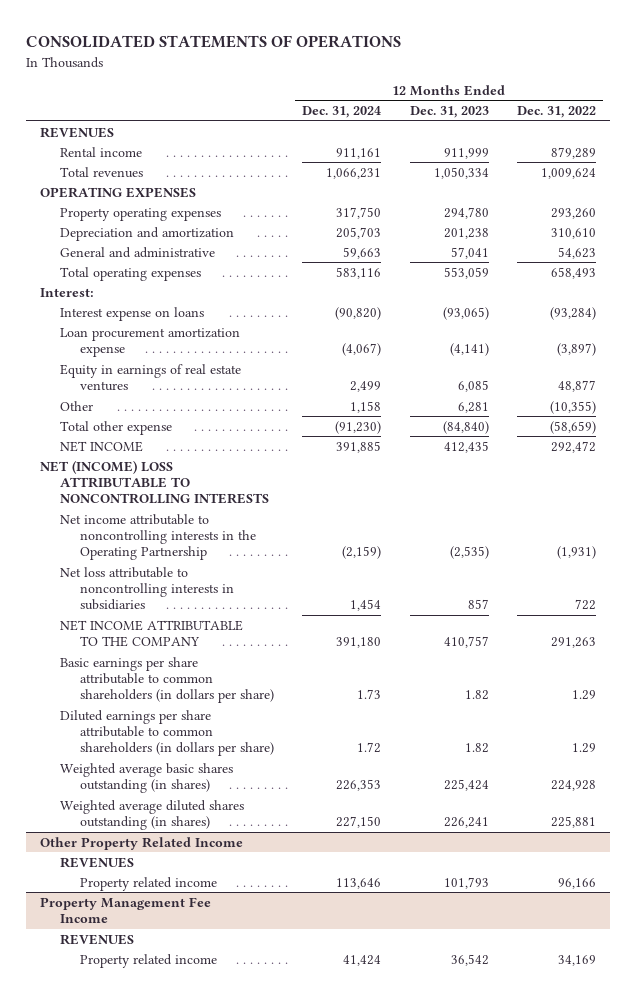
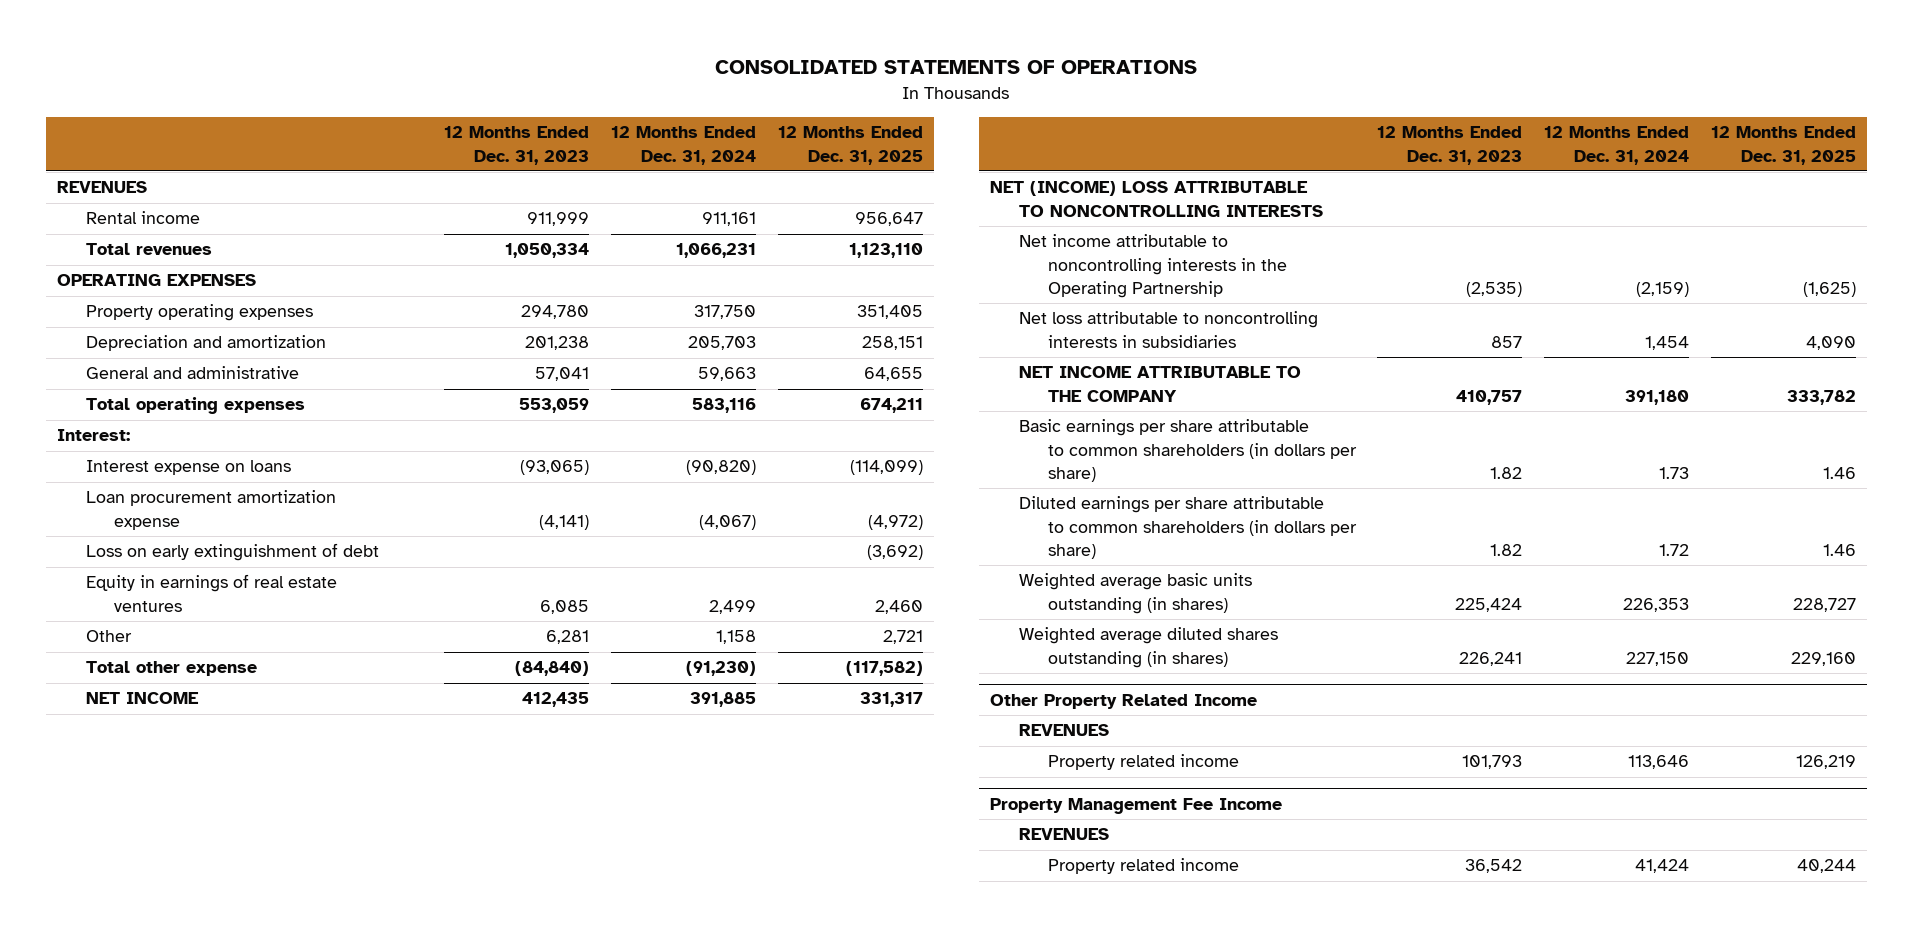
[517,106,597,119] Dec. 31, 2022 -> none
none -> [777,126,923,165] 12 Months Ended Dec. 31, 2025
none -> [85,543,379,562] Loss on early extinguishment of debt
[59,762,233,794] Weighted average basic shares outstanding (in shares) -> [1018,573,1252,614] Weighted average basic units outstanding (in shares)

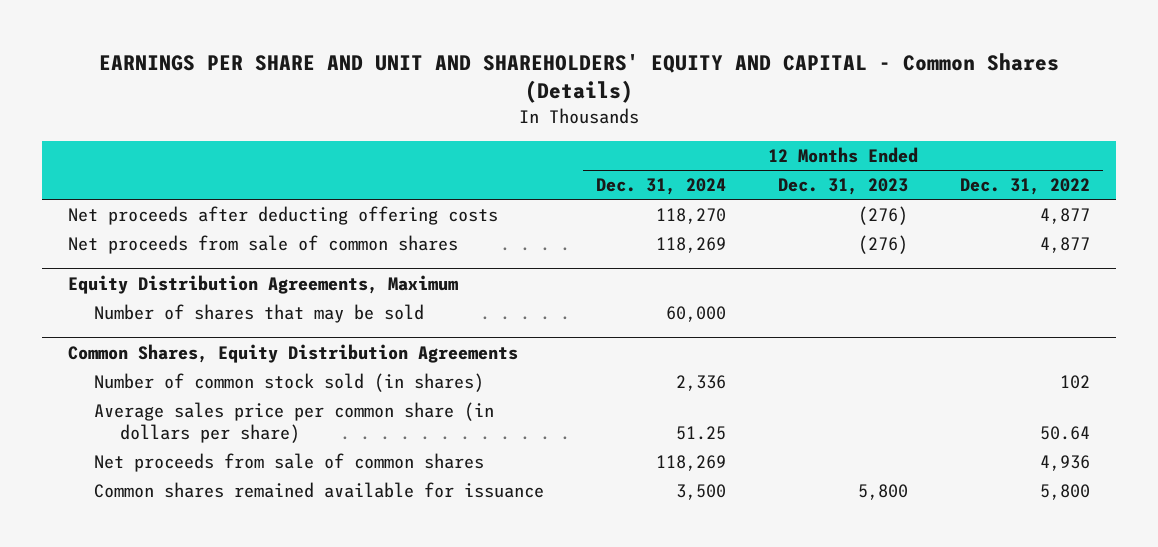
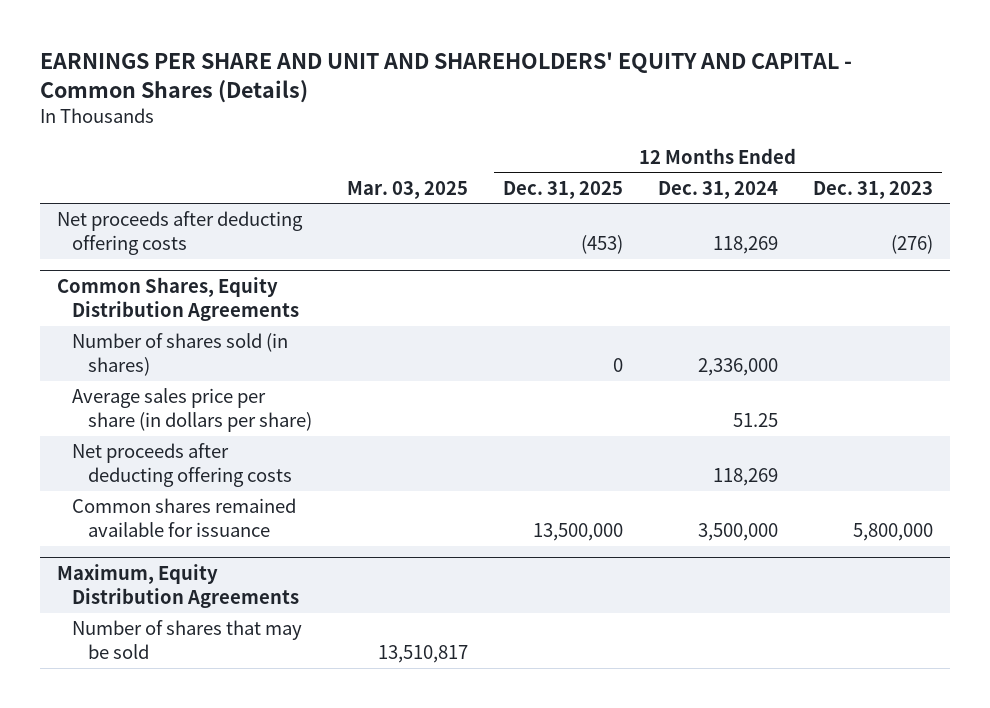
[959,178,1090,196] Dec. 31, 2022 -> none
none -> [346,180,468,199] Mar. 03, 2025
none -> [502,180,623,199] Dec. 31, 2025
[68,234,459,254] Net proceeds from sale of common shares -> none
[68,274,459,294] Equity Distribution Agreements, Maximum -> none
[93,303,424,323] Number of shares that may be sold -> none
[655,207,726,224] 118,270 -> [712,236,778,255] 118,269
[93,372,484,392] Number of common stock sold (in shares) -> [72,333,289,377] Number of shares sold (in shares)
[675,374,726,391] 2,336 -> [697,358,778,377] 2,336,000
[93,401,494,443] Average sales price per common share (in dollars per share) -> [72,388,312,433] Average sales price per share (in dollars per share)
[93,452,484,472] Net proceeds from sale of common shares -> [72,443,292,488] Net proceeds after deducting offering costs
[675,483,726,500] 3,500 -> [697,523,778,542] 3,500,000
[857,483,908,500] 5,800 -> [852,523,933,542] 5,800,000
none -> [57,564,300,609] Maximum, Equity Distribution Agreements
none -> [72,620,303,660] Number of shares that may be sold

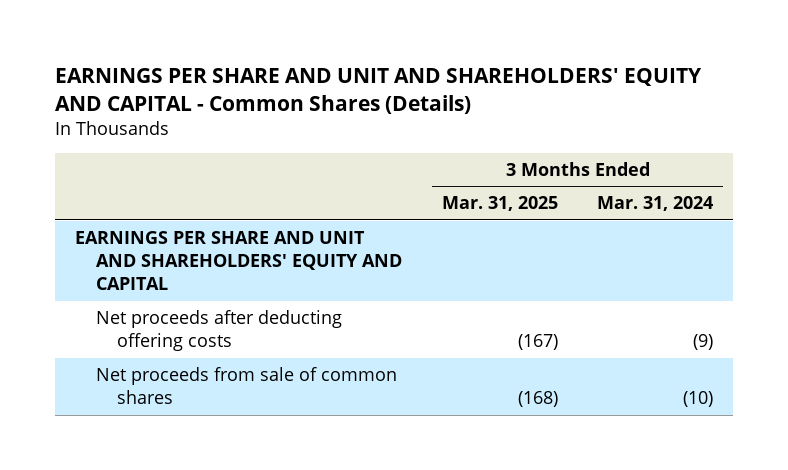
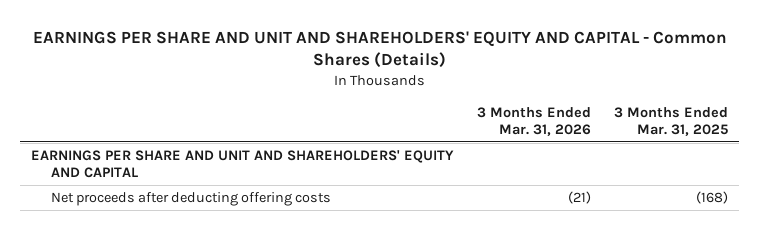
[597,196,714,212] Mar. 31, 2024 -> none
none -> [477,106,592,136] 3 Months Ended Mar. 31, 2026
[96,367,398,405] Net proceeds from sale of common shares -> none
[517,334,558,351] (167) -> [695,191,728,205] (168)

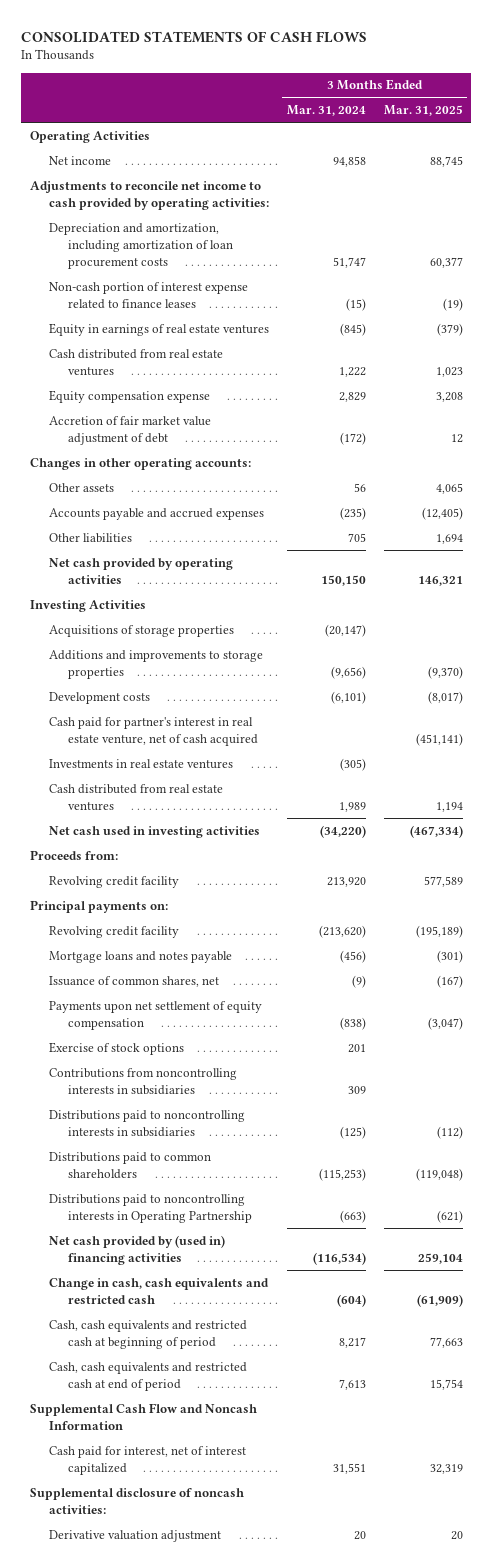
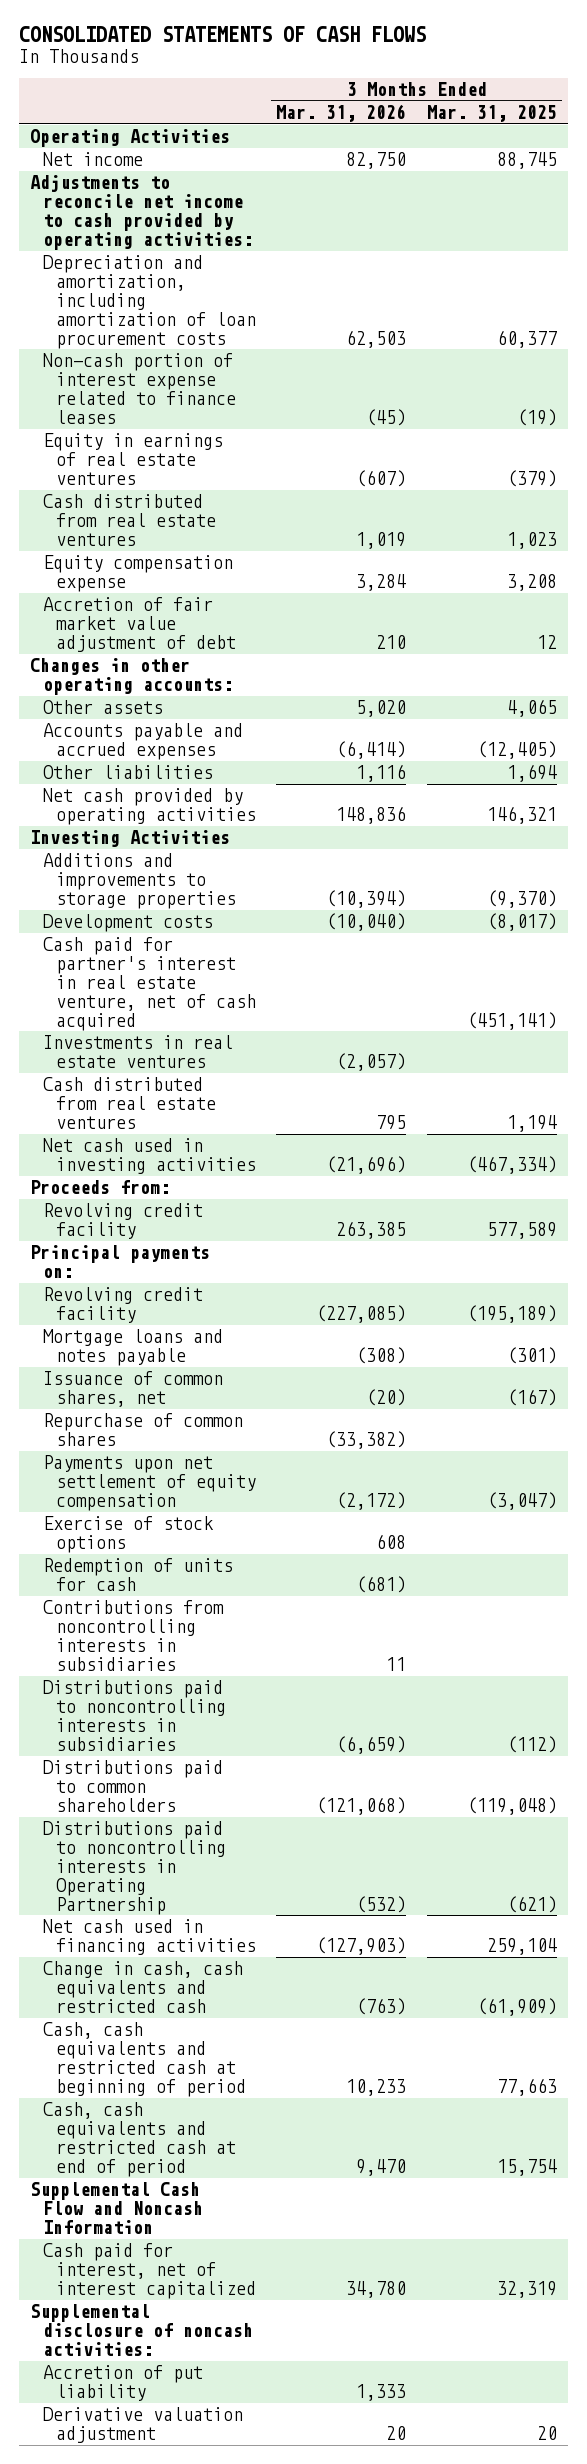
[286,105,366,117] Mar. 31, 2024 -> none
none -> [276,104,407,123] Mar. 31, 2026
[49,624,235,637] Acquisitions of storage properties -> none
none -> [42,1413,243,1447] Repurchase of common shares
none -> [42,1558,233,1592] Redemption of units for cash
[49,1234,226,1265] Net cash provided by (used in) financing activities -> [42,1919,256,1956] Net cash used in financing activities
none -> [42,2365,203,2402] Accretion of put liability

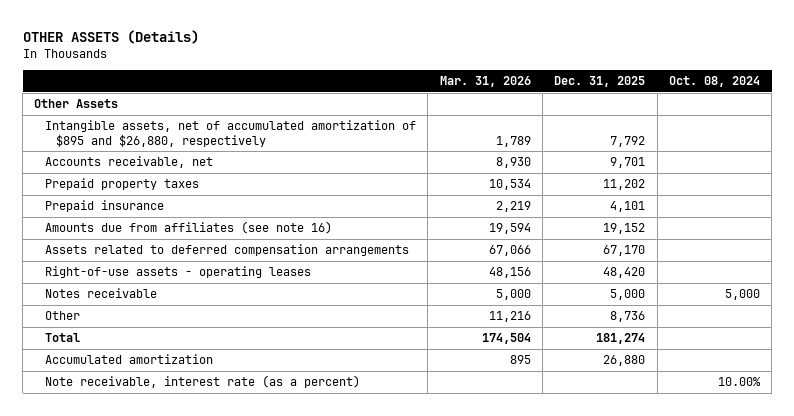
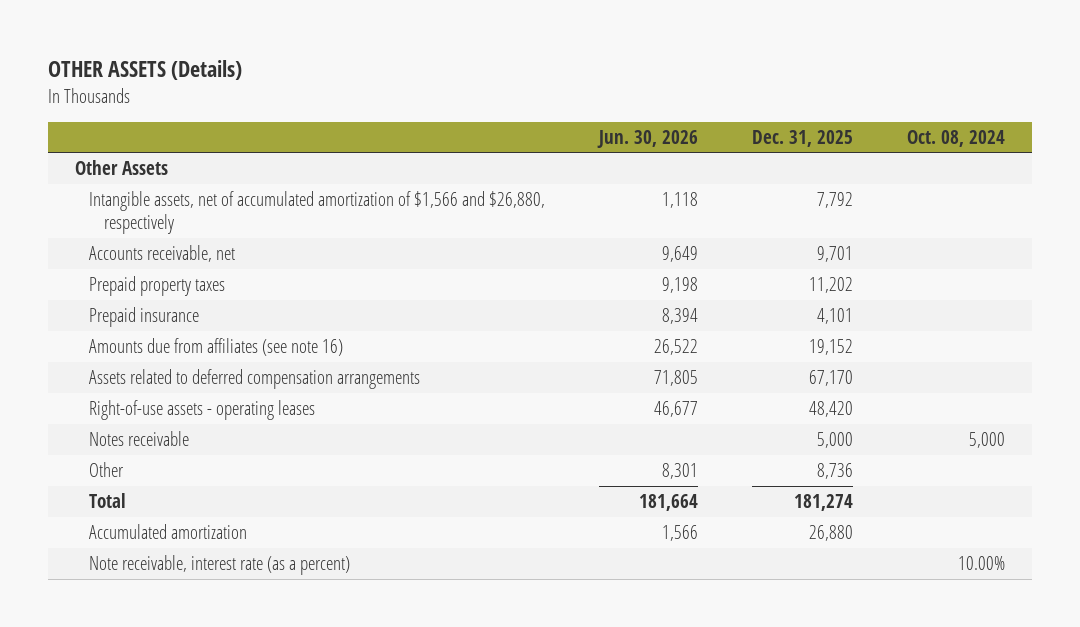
[439,76,531,88] Mar. 31, 2026 -> none
none -> [597,129,699,148] Jun. 30, 2026
[45,120,417,148] Intangible assets, net of accumulated amortization of $895 and $26,880, respectively -> [89,190,546,235] Intangible assets, net of accumulated amortization of $1,566 and $26,880, respectively

